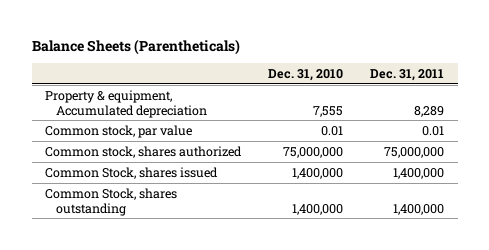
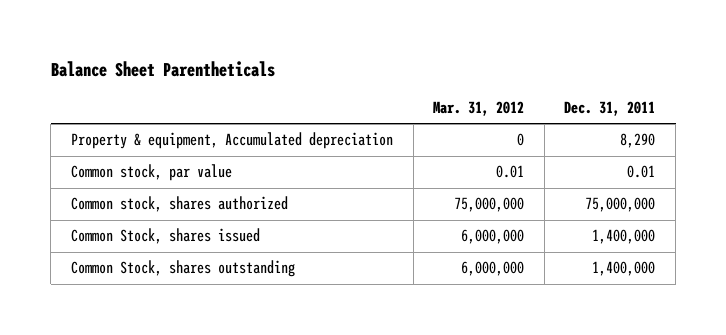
[31,38,240,55] Balance Sheets (Parentheticals) -> [50,60,275,77] Balance Sheet Parentheticals
[268,68,344,81] Dec. 31, 2010 -> none
none -> [433,101,525,117] Mar. 31, 2012
[414,105,445,117] 8,289 -> [620,133,656,149] 8,290

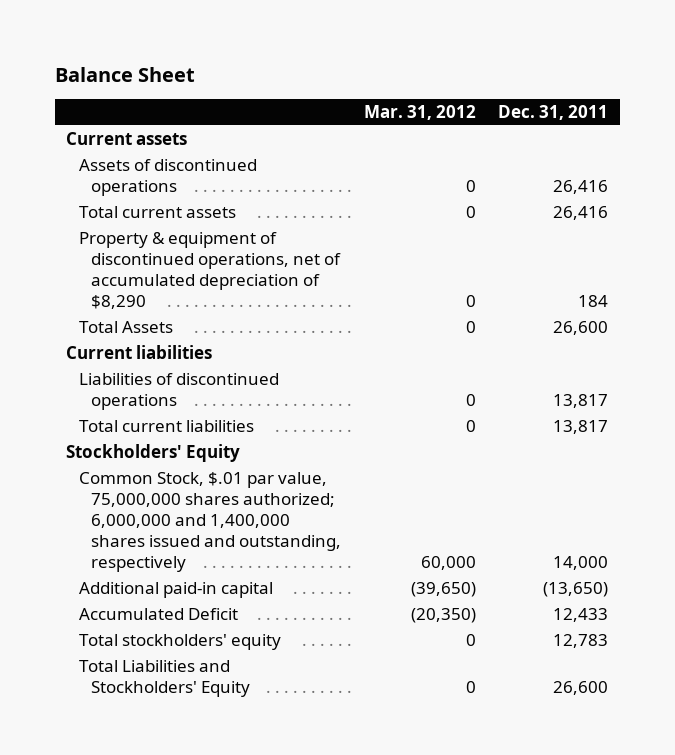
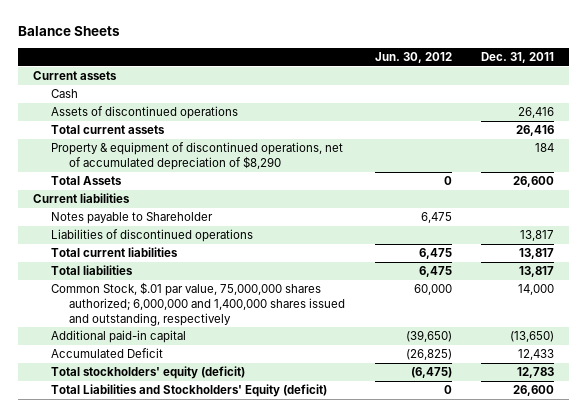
[54,66,195,82] Balance Sheet -> [17,26,120,37] Balance Sheets
[363,105,476,121] Mar. 31, 2012 -> none
none -> [374,52,452,64] Jun. 30, 2012
none -> [51,89,79,99] Cash
none -> [51,212,214,225] Notes payable to Shareholder
[66,444,241,463] Stockholders' Equity -> none
none -> [51,265,134,276] Total liabilities
[78,634,281,651] Total stockholders' equity -> [51,366,246,380] Total stockholders' equity (deficit)
[78,660,250,698] Total Liabilities and Stockholders' Equity -> [51,384,328,398] Total Liabilities and Stockholders' Equity (deficit)

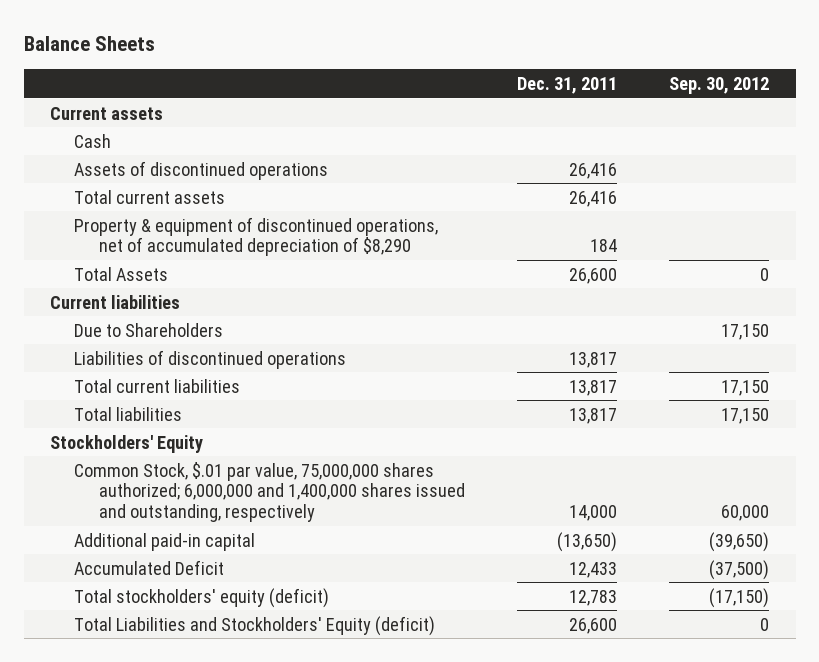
[374,52,452,64] Jun. 30, 2012 -> none
none -> [669,76,770,94] Sep. 30, 2012
[51,212,214,225] Notes payable to Shareholder -> [74,322,224,337] Due to Shareholders
none -> [49,434,203,453] Stockholders' Equity

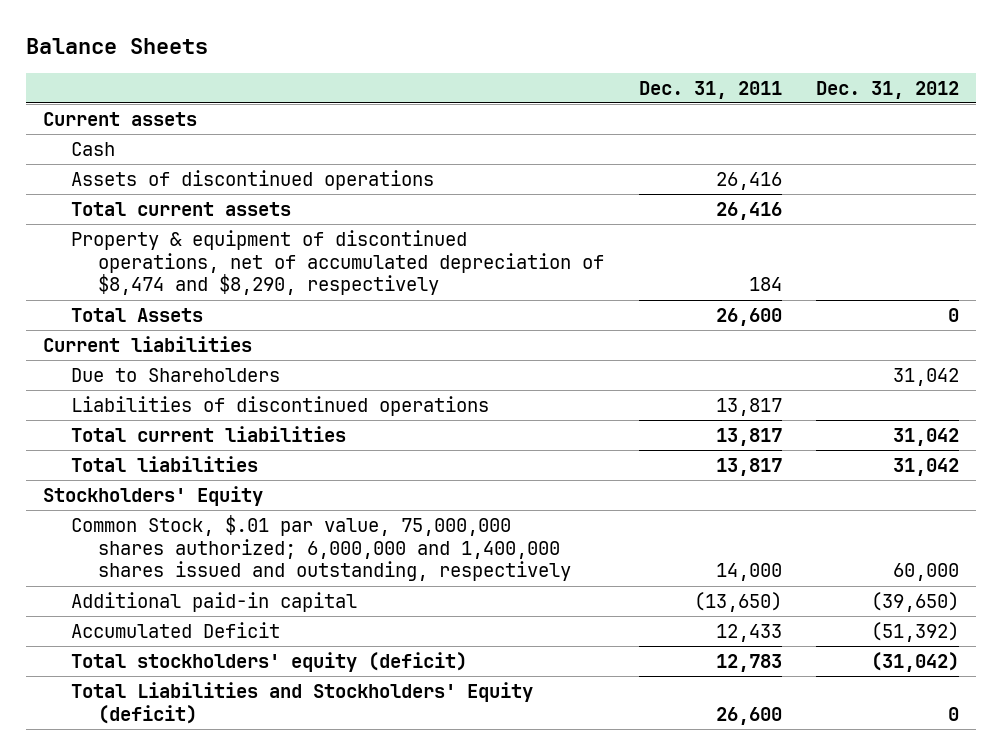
[669,76,770,94] Sep. 30, 2012 -> none
none -> [816,80,960,99] Dec. 31, 2012
[74,216,439,257] Property & equipment of discontinued operations, net of accumulated depreciation of $8,290 -> [70,229,605,296] Property & equipment of discontinued operations, net of accumulated depreciation of $8,474 and $8,290, respectively

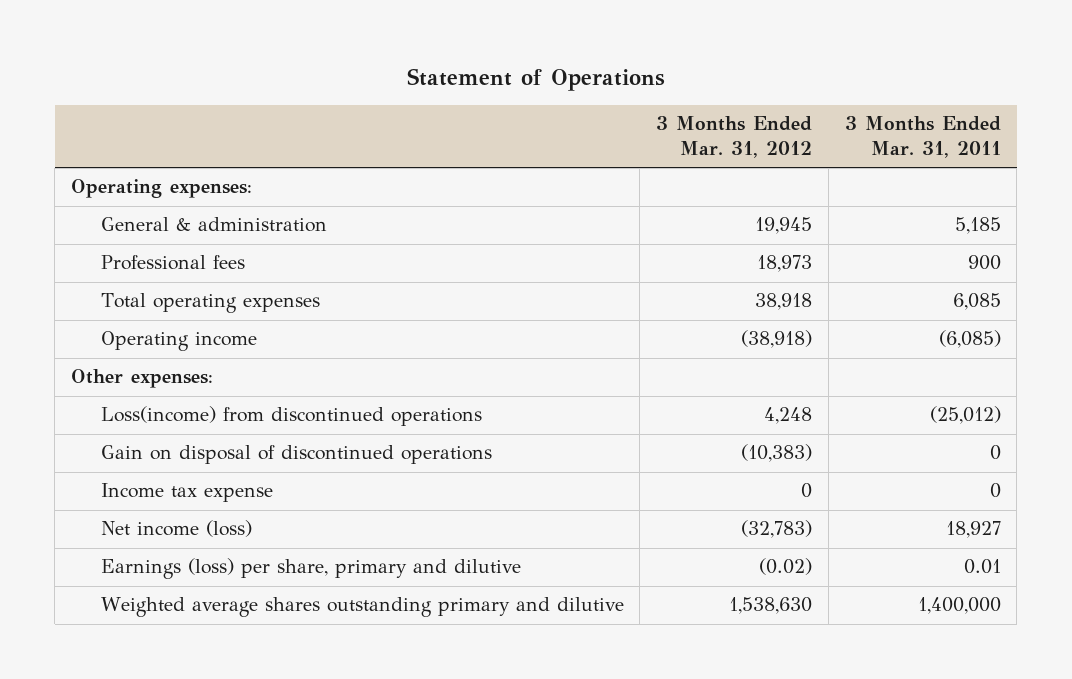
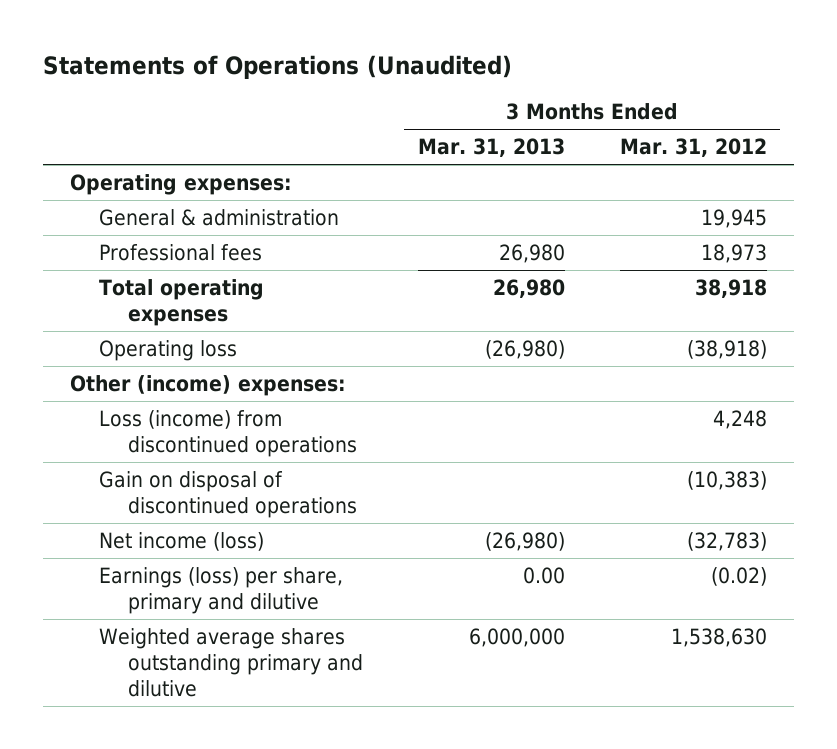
[406,68,665,92] Statement of Operations -> [42,55,512,80] Statements of Operations (Unaudited)
[844,116,1001,159] 3 Months Ended Mar. 31, 2011 -> none
none -> [417,138,565,158] Mar. 31, 2013
[100,331,257,352] Operating income -> [99,339,238,361] Operating loss
[71,369,214,389] Other expenses: -> [70,374,347,396] Other (income) expenses:
[100,406,482,427] Loss(income) from discontinued operations -> [99,409,358,457] Loss (income) from discontinued operations
[100,483,273,503] Income tax expense -> none

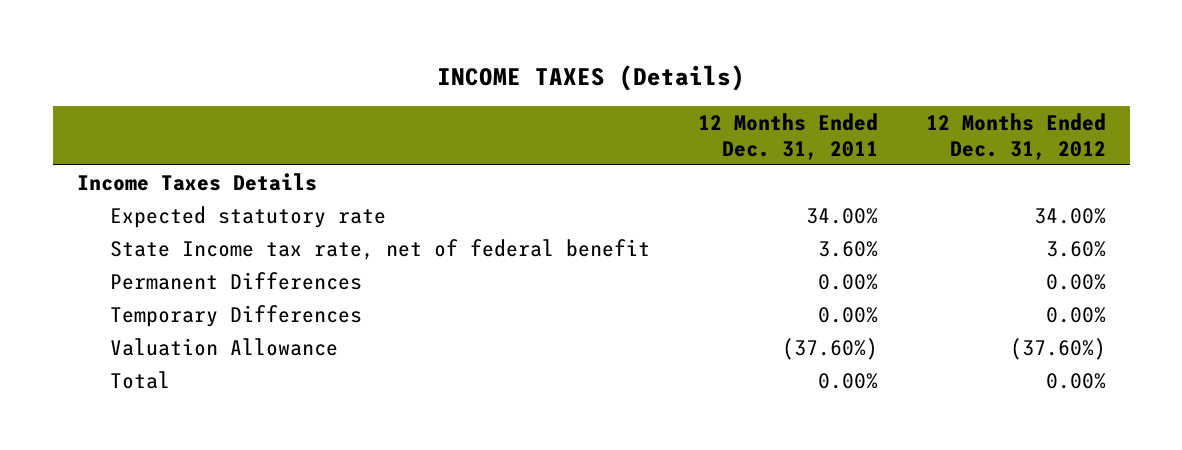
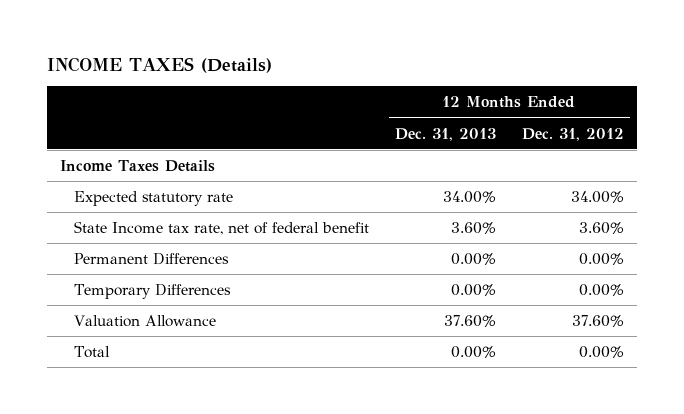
[697,113,878,160] 12 Months Ended Dec. 31, 2011 -> none
none -> [395,127,497,141] Dec. 31, 2013
[1009,338,1106,361] (37.60%) -> [571,314,624,327] 37.60%

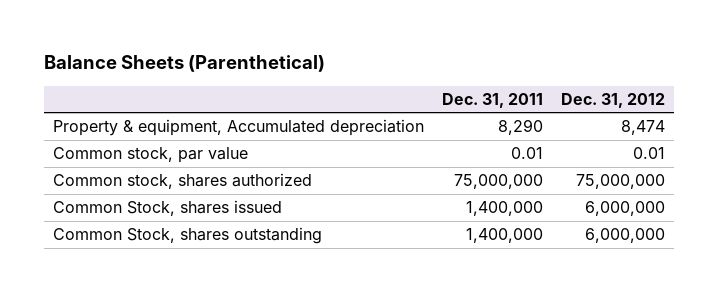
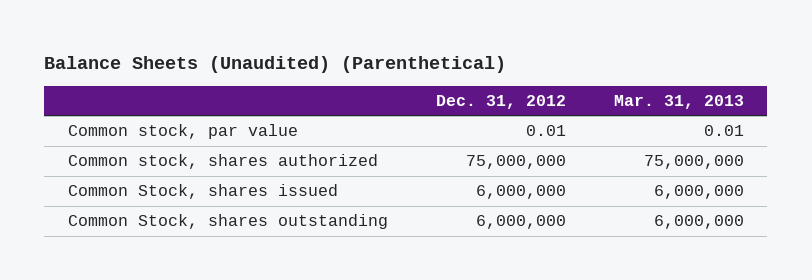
[44,55,326,73] Balance Sheets (Parenthetical) -> [44,56,507,74] Balance Sheets (Unaudited) (Parenthetical)
[441,92,543,108] Dec. 31, 2011 -> none
none -> [613,94,744,109] Mar. 31, 2013
[53,119,425,137] Property & equipment, Accumulated depreciation -> none

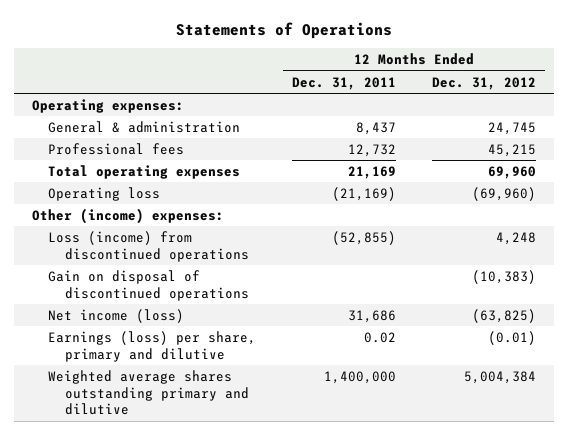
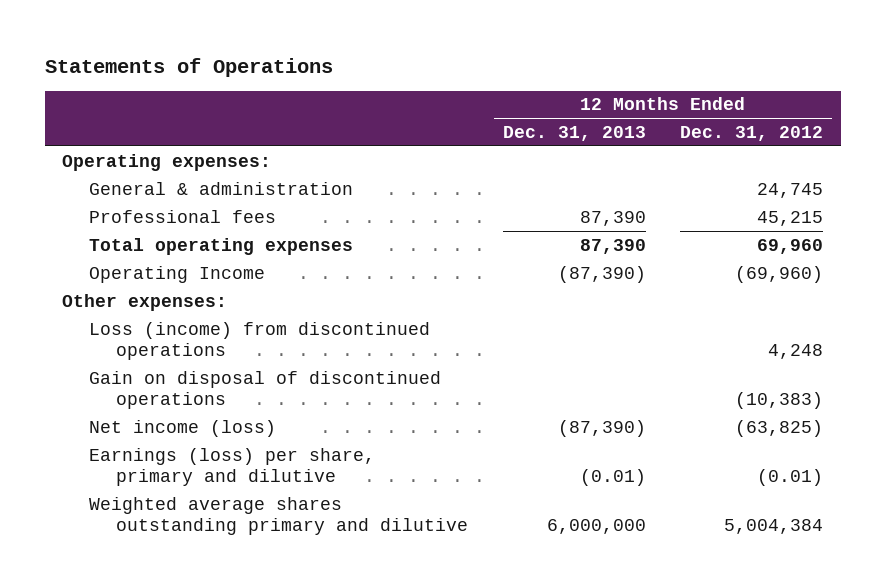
[292,76,397,90] Dec. 31, 2011 -> none
none -> [502,125,646,141] Dec. 31, 2013
[48,186,161,201] Operating loss -> [89,265,266,283] Operating Income
[31,207,224,224] Other (income) expenses: -> [62,293,228,311] Other expenses:

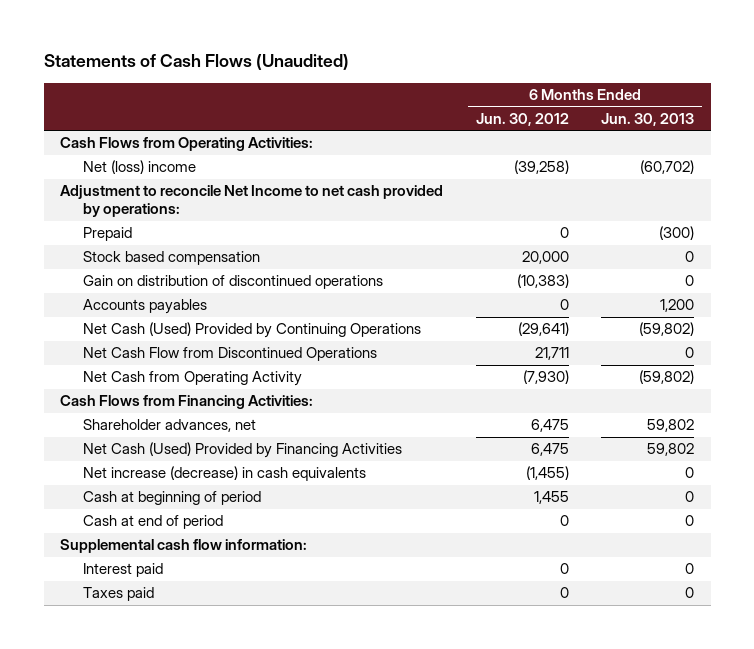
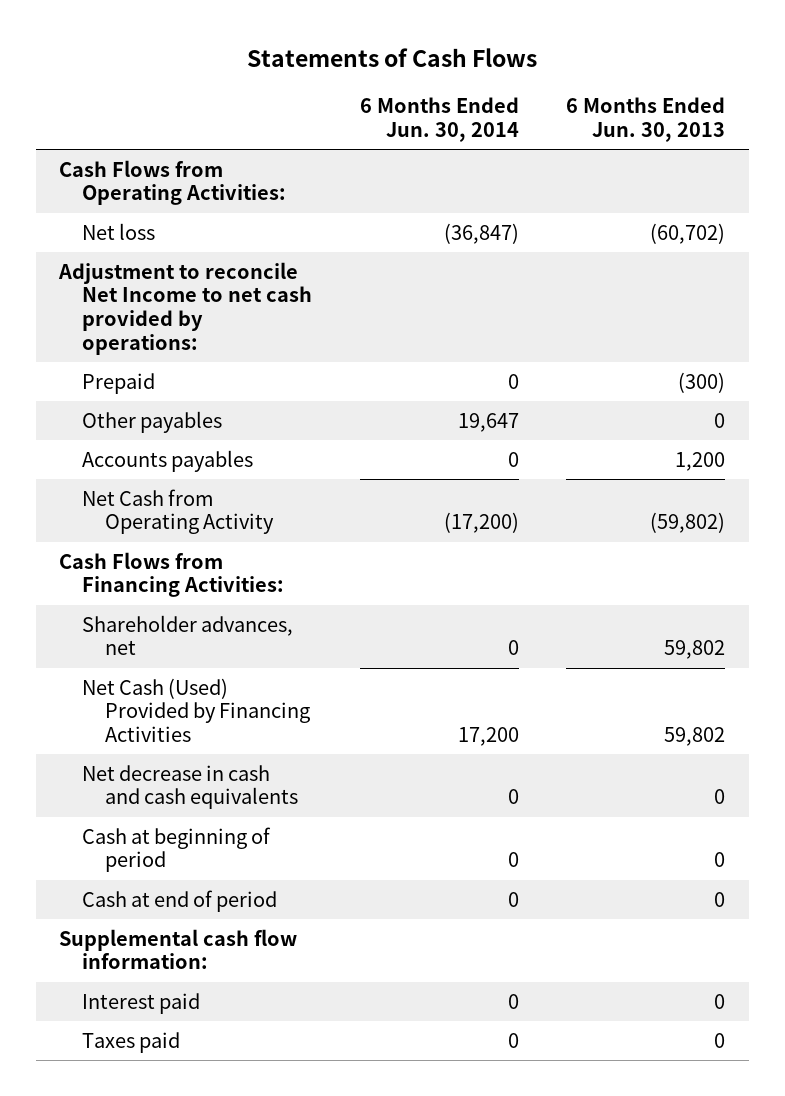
[43,54,349,71] Statements of Cash Flows (Unaudited) -> [247,47,538,67] Statements of Cash Flows
[475,112,569,126] Jun. 30, 2012 -> none
none -> [359,97,519,142] 6 Months Ended Jun. 30, 2014
[83,160,197,175] Net (loss) income -> [82,222,156,240] Net loss
[83,251,261,266] Stock based compensation -> none
[83,275,384,290] Gain on distribution of discontinued operations -> none
none -> [82,410,223,433] Other payables
[83,322,422,339] Net Cash (Used) Provided by Continuing Operations -> none
[83,347,378,362] Net Cash Flow from Discontinued Operations -> none
[83,466,367,482] Net increase (decrease) in cash equivalents -> [82,764,299,810] Net decrease in cash and cash equivalents

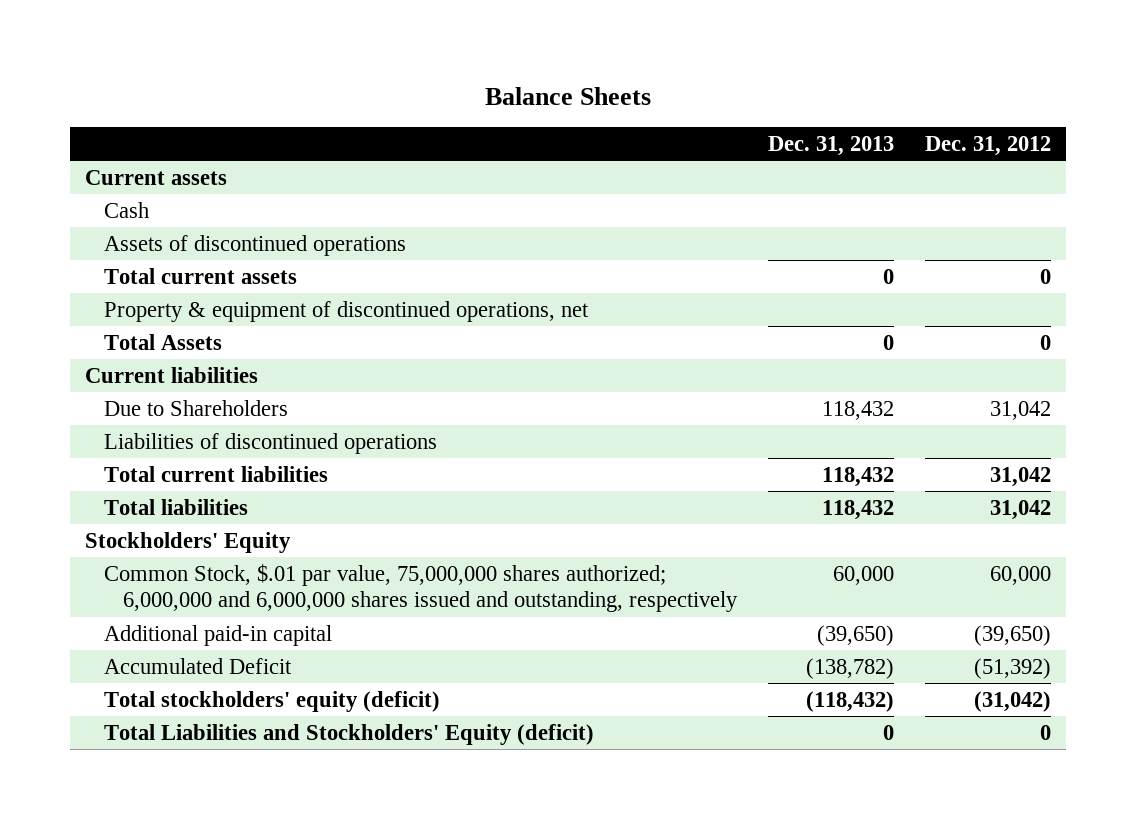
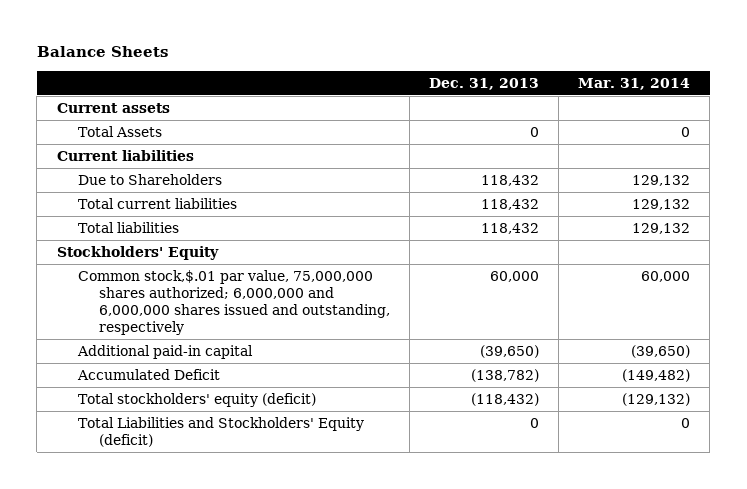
[924,135,1051,156] Dec. 31, 2012 -> none
none -> [578,77,691,90] Mar. 31, 2014
[103,201,149,218] Cash -> none
[103,234,406,256] Assets of discontinued operations -> none
[103,267,297,284] Total current assets -> none
[103,300,589,322] Property & equipment of discontinued operations, net -> none
[103,432,437,454] Liabilities of discontinued operations -> none
[103,563,738,613] Common Stock, $.01 par value, 75,000,000 shares authorized; 6,000,000 and 6,000,000 shares issued and outstanding, respectively -> [77,269,390,335] Common stock,$.01 par value, 75,000,000 shares authorized; 6,000,000 and 6,000,000 shares issued and outstanding, respectively

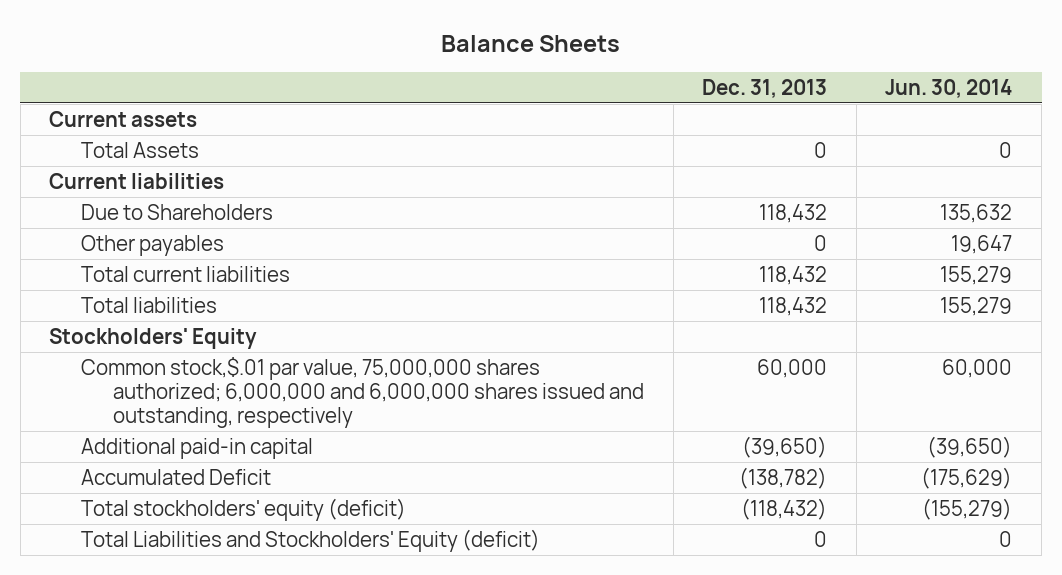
[578,77,691,90] Mar. 31, 2014 -> none
none -> [885,78,1013,98] Jun. 30, 2014
none -> [81,234,225,256] Other payables

